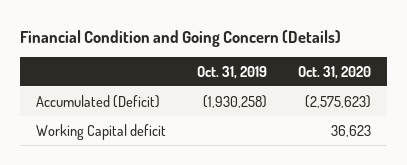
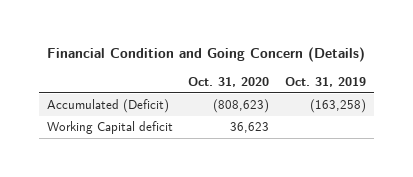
[203,94,268,108] (1,930,258) -> [309,99,366,114] (163,258)
[305,94,372,108] (2,575,623) -> [213,99,270,114] (808,623)

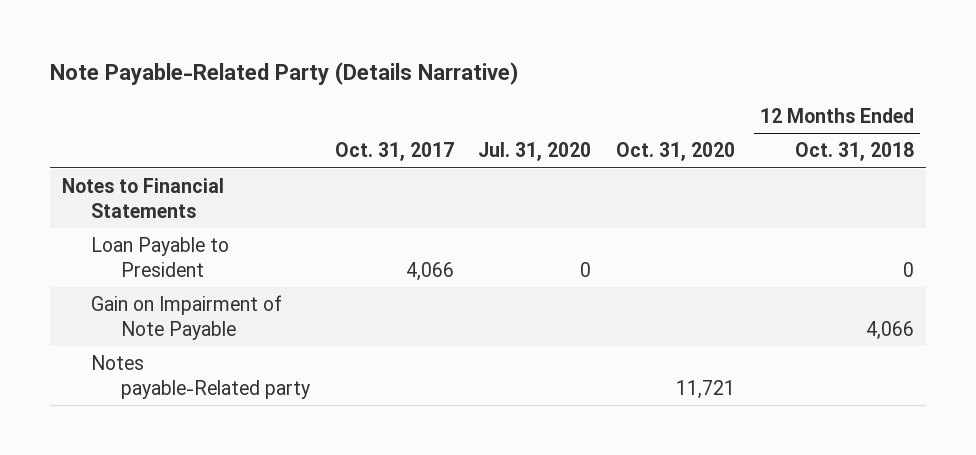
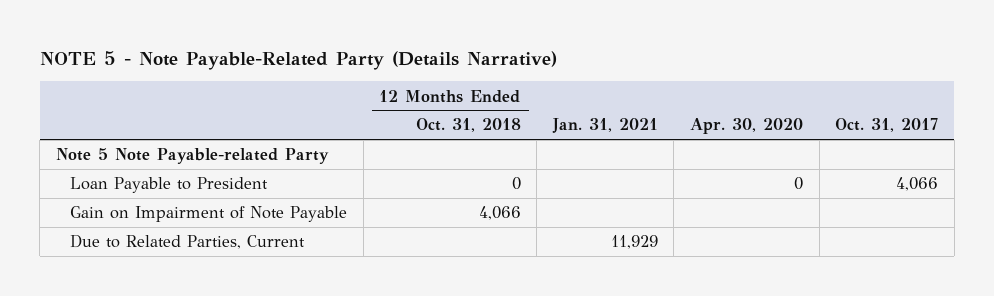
[49,61,519,85] Note Payable-Related Party (Details Narrative) -> [39,51,557,71] NOTE 5 - Note Payable-Related Party (Details Narrative)
[478,142,592,162] Jul. 31, 2020 -> none
[616,142,736,162] Oct. 31, 2020 -> none
none -> [551,118,658,134] Jan. 31, 2021
none -> [690,118,804,135] Apr. 30, 2020
[62,178,225,218] Notes to Financial Statements -> none
none -> [55,148,329,165] Note 5 Note Payable-related Party
[91,355,310,399] Notes payable-Related party -> [70,234,306,250] Due to Related Parties, Current

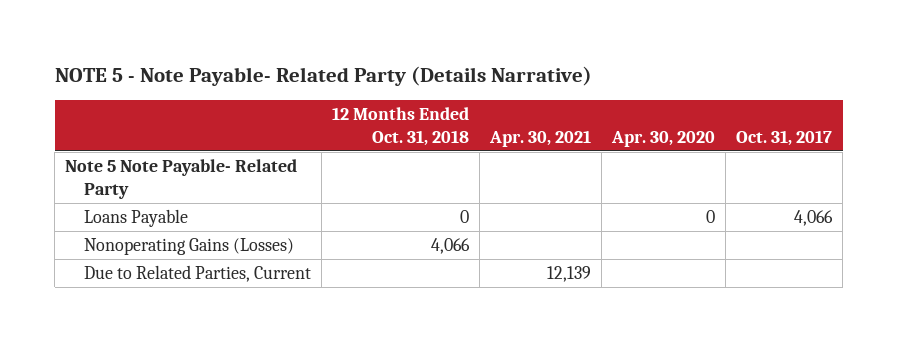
[39,51,557,71] NOTE 5 - Note Payable-Related Party (Details Narrative) -> [54,66,592,87] NOTE 5 - Note Payable- Related Party (Details Narrative)
[551,118,658,134] Jan. 31, 2021 -> none
none -> [489,129,592,147] Apr. 30, 2021
[55,148,329,165] Note 5 Note Payable-related Party -> [65,158,298,199] Note 5 Note Payable- Related Party
[70,177,269,194] Loan Payable to President -> [84,208,189,227] Loans Payable
[70,206,348,223] Gain on Impairment of Note Payable -> [84,237,295,255] Nonoperating Gains (Losses)

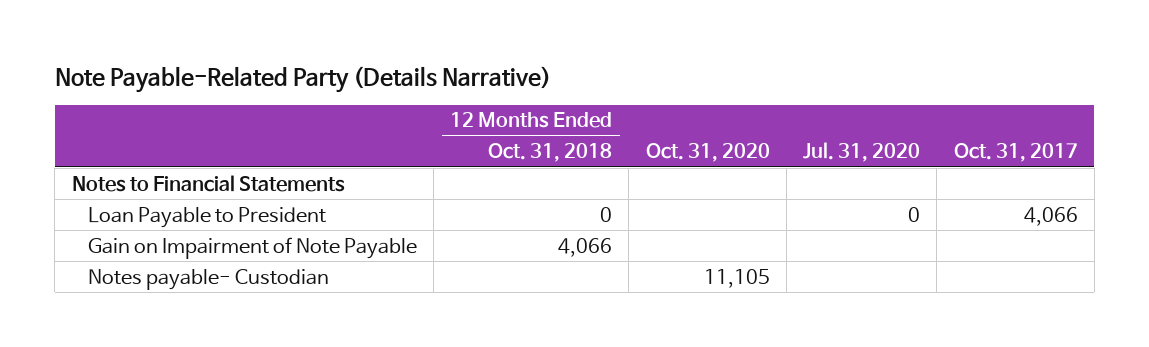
[54,66,592,87] NOTE 5 - Note Payable- Related Party (Details Narrative) -> [54,66,551,94] Note Payable-Related Party (Details Narrative)
[489,129,592,147] Apr. 30, 2021 -> none
[611,130,716,147] Apr. 30, 2020 -> none
none -> [645,143,770,163] Oct. 31, 2020
none -> [803,142,921,163] Jul. 31, 2020
[65,158,298,199] Note 5 Note Payable- Related Party -> none
[84,264,312,282] Due to Related Parties, Current -> none
none -> [71,174,345,192] Notes to Financial Statements
[84,208,189,227] Loans Payable -> [87,206,326,228] Loan Payable to President
[84,237,295,255] Nonoperating Gains (Losses) -> [87,236,417,259] Gain on Impairment of Note Payable
none -> [87,268,329,290] Notes payable- Custodian

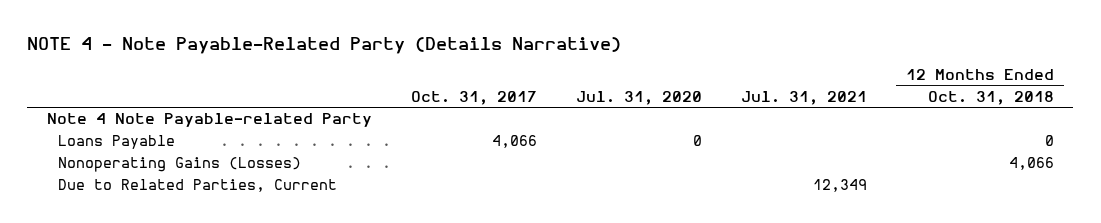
[54,66,551,94] Note Payable-Related Party (Details Narrative) -> [27,36,622,54] NOTE 4 - Note Payable-Related Party (Details Narrative)
[645,143,770,163] Oct. 31, 2020 -> none
none -> [740,91,867,106] Jul. 31, 2021
[71,174,345,192] Notes to Financial Statements -> none
[87,268,329,290] Notes payable- Custodian -> none
none -> [46,113,372,128] Note 4 Note Payable-related Party
[87,206,326,228] Loan Payable to President -> [58,135,176,150] Loans Payable
[87,236,417,259] Gain on Impairment of Note Payable -> [58,157,302,173] Nonoperating Gains (Losses)
none -> [58,179,338,193] Due to Related Parties, Current

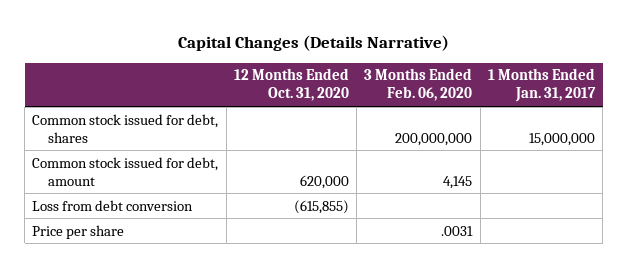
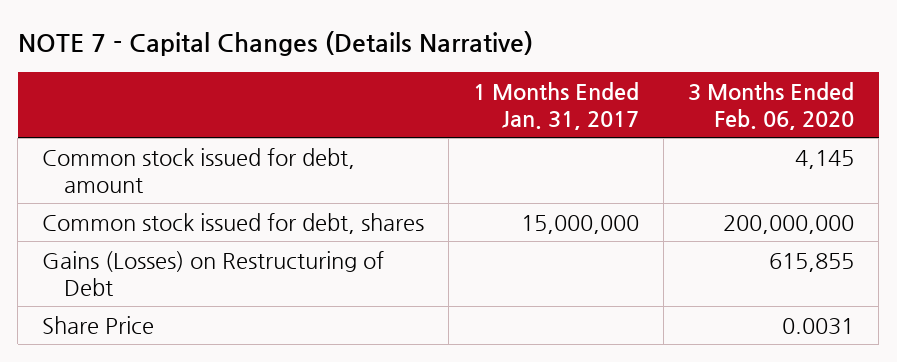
[177,34,449,51] Capital Changes (Details Narrative) -> [17,30,533,56] NOTE 7 - Capital Changes (Details Narrative)
[233,68,349,102] 12 Months Ended Oct. 31, 2020 -> none
[32,199,194,211] Loss from debt conversion -> none
[32,113,219,143] Common stock issued for debt, shares -> [42,212,425,234] Common stock issued for debt, shares
none -> [42,250,385,296] Gains (Losses) on Restructuring of Debt
[32,224,125,239] Price per share -> [42,315,155,334] Share Price
[441,225,474,236] .0031 -> [782,317,855,335] 0.0031

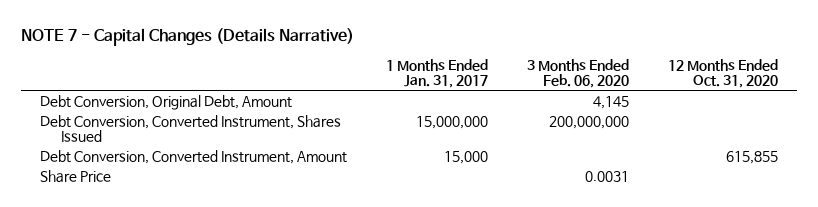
none -> [667,58,778,89] 12 Months Ended Oct. 31, 2020
[42,250,385,296] Gains (Losses) on Restructuring of Debt -> none
[42,147,356,193] Common stock issued for debt, amount -> [39,94,292,110] Debt Conversion, Original Debt, Amount
[42,212,425,234] Common stock issued for debt, shares -> [39,114,341,143] Debt Conversion, Converted Instrument, Shares Issued
none -> [39,149,347,164] Debt Conversion, Converted Instrument, Amount

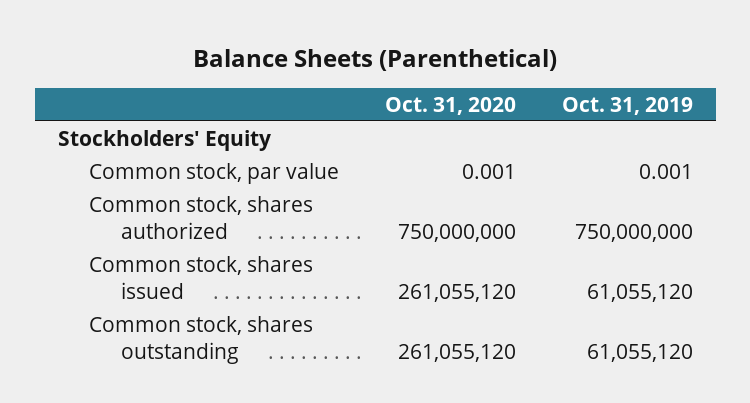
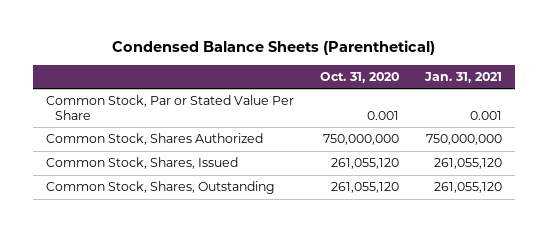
[193,49,558,72] Balance Sheets (Parenthetical) -> [111,40,435,56] Condensed Balance Sheets (Parenthetical)
[561,96,693,115] Oct. 31, 2019 -> none
none -> [423,71,502,83] Jan. 31, 2021
[57,129,271,151] Stockholders' Equity -> none
[89,162,340,184] Common stock, par value -> [45,95,294,120] Common Stock, Par or Stated Value Per Share
[89,195,314,239] Common stock, shares authorized -> [45,133,263,146] Common Stock, Shares Authorized
[89,255,314,299] Common stock, shares issued -> [45,157,238,170] Common Stock, Shares, Issued
[89,315,314,364] Common stock, shares outstanding -> [45,181,275,195] Common Stock, Shares, Outstanding

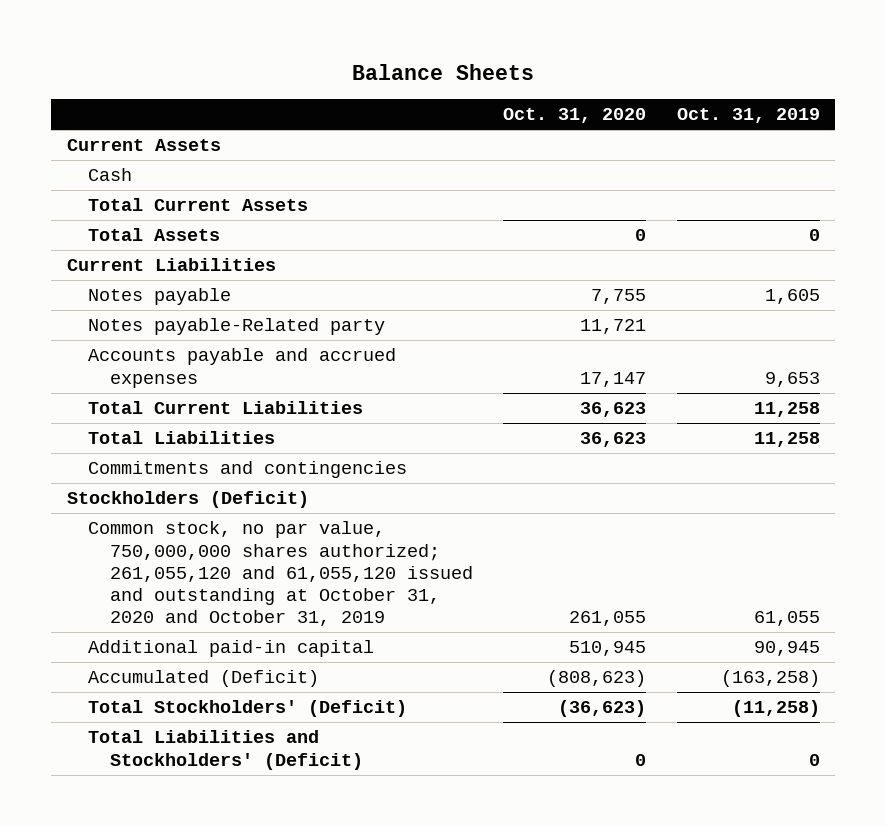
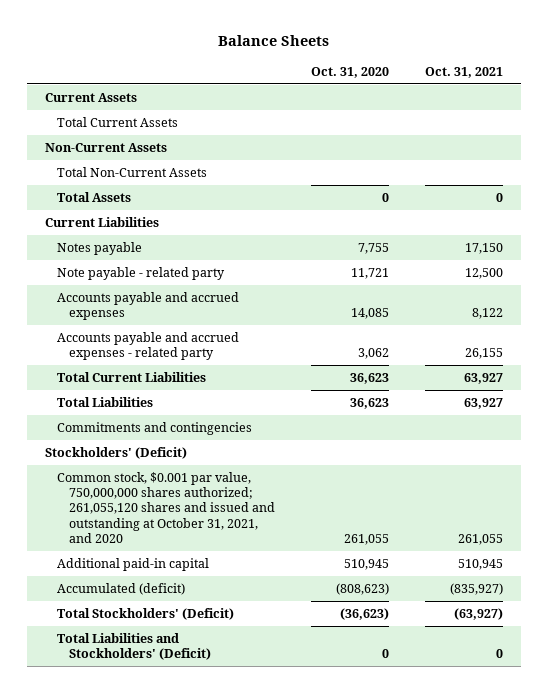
[676,108,820,124] Oct. 31, 2019 -> none
none -> [425,66,504,78] Oct. 31, 2021
[88,168,133,182] Cash -> none
none -> [44,142,167,152] Non-Current Assets
none -> [56,166,207,177] Total Non-Current Assets
[88,318,386,336] Notes payable-Related party -> [56,266,225,280] Note payable - related party
[580,371,647,387] 17,147 -> [351,308,390,320] 14,085
none -> [56,331,239,361] Accounts payable and accrued expenses - related party
[66,491,309,509] Stockholders (Deficit) -> [44,446,187,459] Stockholders' (Deficit)
[88,521,474,627] Common stock, no par value, 750,000,000 shares authorized; 261,055,120 and 61,055,120 issued and outstanding at October 31, 2020 and October 31, 2019 -> [56,471,276,543] Common stock, $0.001 par value, 750,000,000 shares authorized; 261,055,120 shares and issued and outstanding at October 31, 2021, and 2020
[88,670,320,688] Accumulated (Deficit) -> [56,582,185,595] Accumulated (deficit)

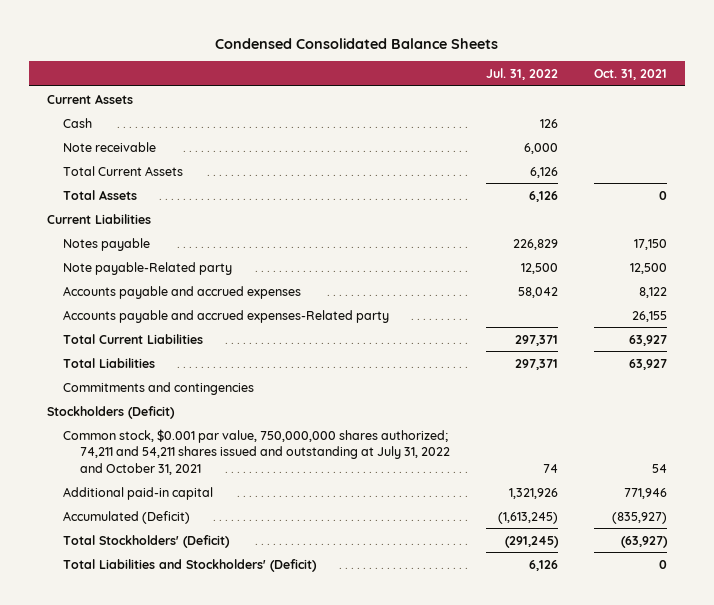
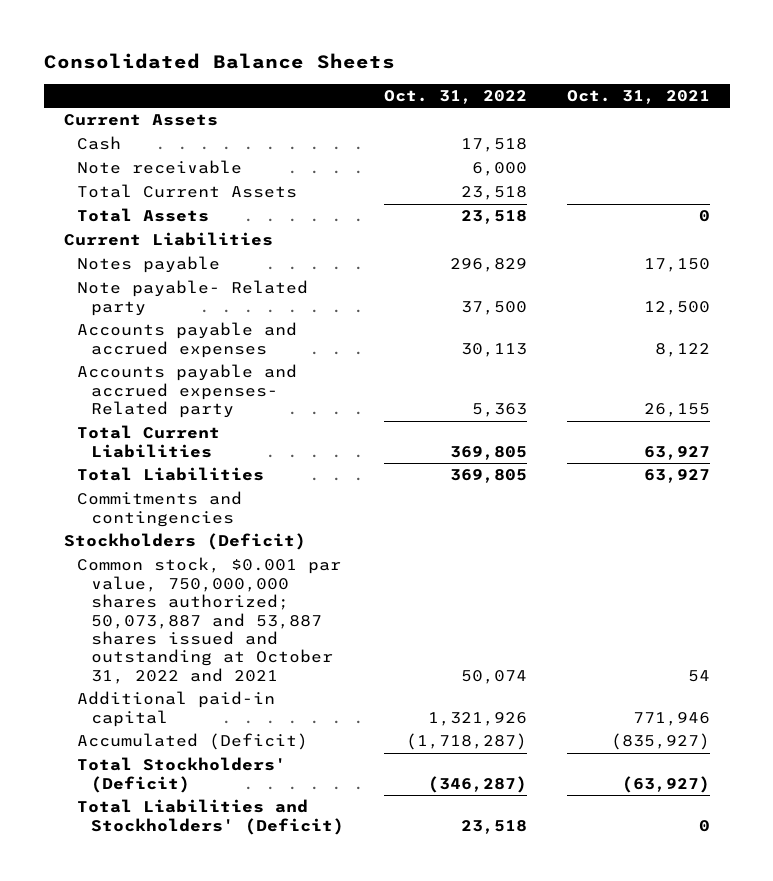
[215,37,499,49] Condensed Consolidated Balance Sheets -> [43,53,395,70] Consolidated Balance Sheets
[486,67,559,80] Jul. 31, 2022 -> none
none -> [383,90,527,105] Oct. 31, 2022
[63,261,233,275] Note payable-Related party -> [77,280,309,316] Note payable- Related party
[63,309,390,323] Accounts payable and accrued expenses-Related party -> [77,364,298,419] Accounts payable and accrued expenses- Related party
[63,428,451,475] Common stock, $0.001 par value, 750,000,000 shares authorized; 74,211 and 54,211 shares issued and outstanding at July 31, 2022 and October 31, 2021 -> [77,557,342,684] Common stock, $0.001 par value, 750,000,000 shares authorized; 50,073,887 and 53,887 shares issued and outstanding at October 31, 2022 and 2021

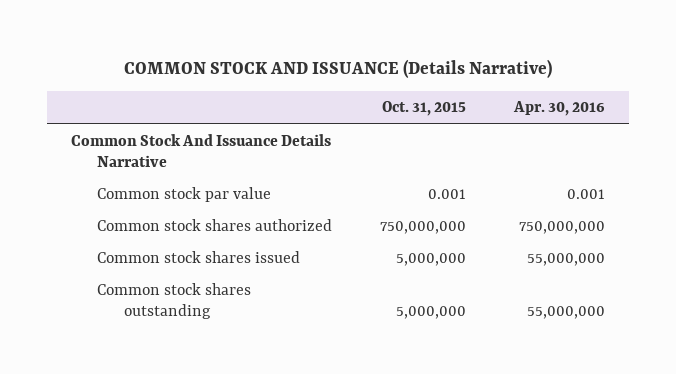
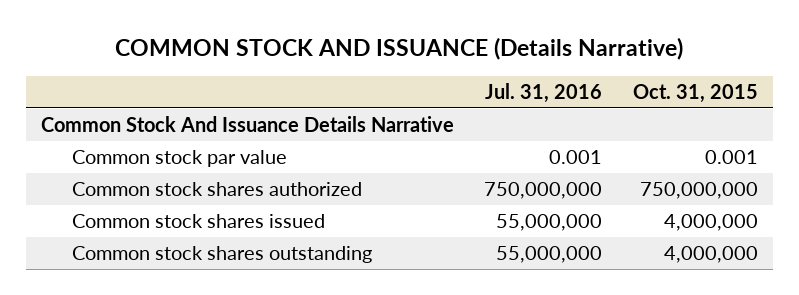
[512,101,605,117] Apr. 30, 2016 -> none
none -> [485,82,603,103] Jul. 31, 2016
[396,253,467,267] 5,000,000 -> [663,214,758,232] 4,000,000
[396,305,467,319] 5,000,000 -> [663,246,758,264] 4,000,000

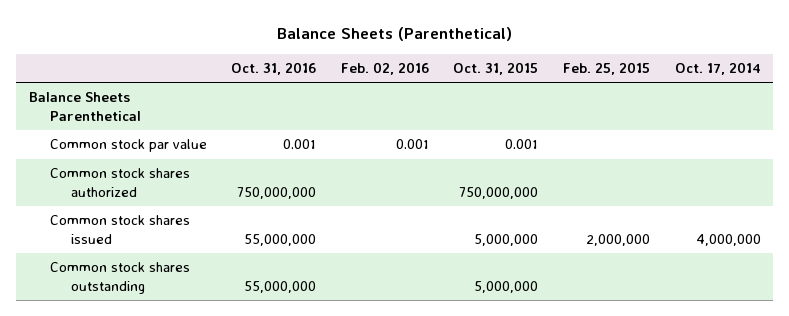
[115,37,684,61] COMMON STOCK AND ISSUANCE (Details Narrative) -> [276,27,512,42] Balance Sheets (Parenthetical)
[485,82,603,103] Jul. 31, 2016 -> none
none -> [231,61,317,75] Oct. 31, 2016
none -> [340,61,429,75] Feb. 02, 2016
none -> [562,61,650,75] Feb. 25, 2015
none -> [674,61,761,75] Oct. 17, 2014
[41,116,455,133] Common Stock And Issuance Details Narrative -> none
none -> [28,92,141,121] Balance Sheets Parenthetical
[663,214,758,232] 4,000,000 -> [474,233,539,246] 5,000,000
[663,246,758,264] 4,000,000 -> [474,280,539,293] 5,000,000

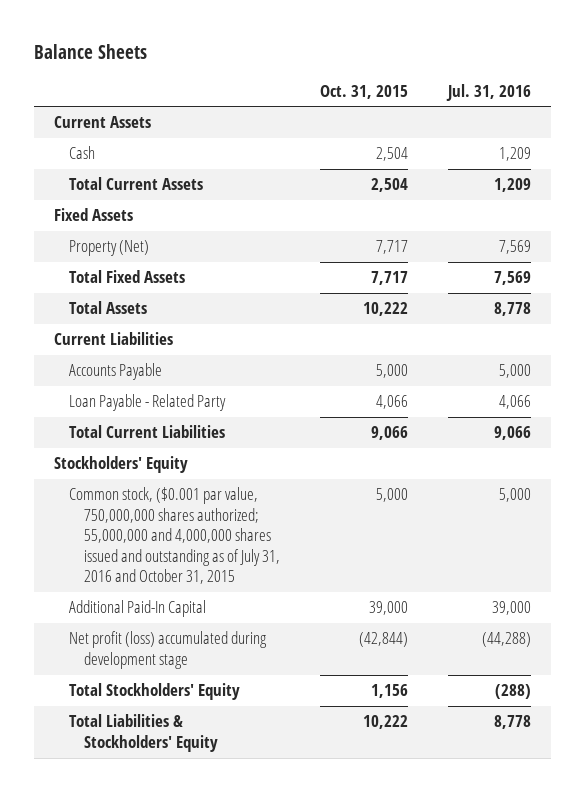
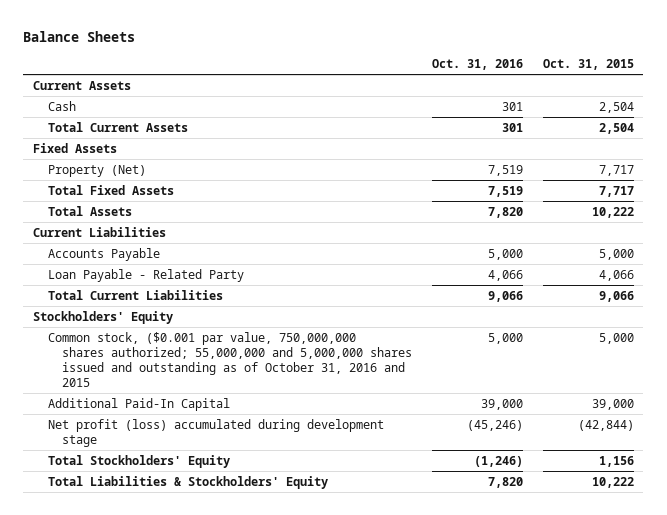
[445,83,531,101] Jul. 31, 2016 -> none
none -> [431,59,523,71] Oct. 31, 2016
[68,487,280,585] Common stock, ($0.001 par value, 750,000,000 shares authorized; 55,000,000 and 4,000,000 shares issued and outstanding as of July 31, 2016 and October 31, 2015 -> [47,331,413,388] Common stock, ($0.001 par value, 750,000,000 shares authorized; 55,000,000 and 5,000,000 shares issued and outstanding as of October 31, 2016 and 2015

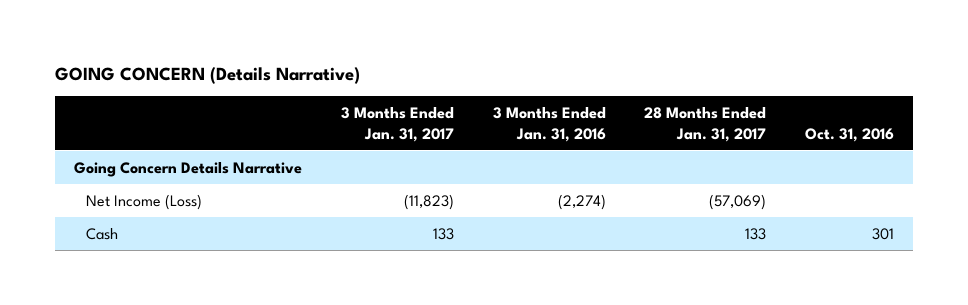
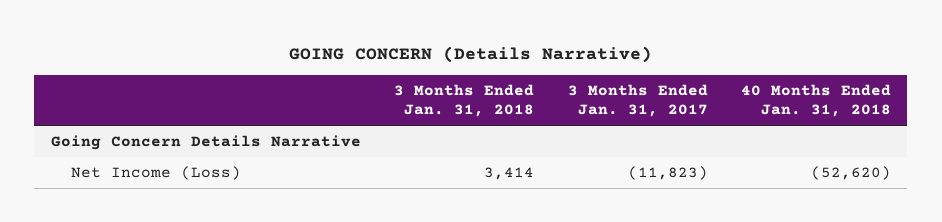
[492,107,606,142] 3 Months Ended Jan. 31, 2016 -> none
[644,107,767,142] 28 Months Ended Jan. 31, 2017 -> none
[805,127,895,142] Oct. 31, 2016 -> none
none -> [394,83,535,118] 3 Months Ended Jan. 31, 2018
none -> [740,83,891,118] 40 Months Ended Jan. 31, 2018
[86,228,119,241] Cash -> none

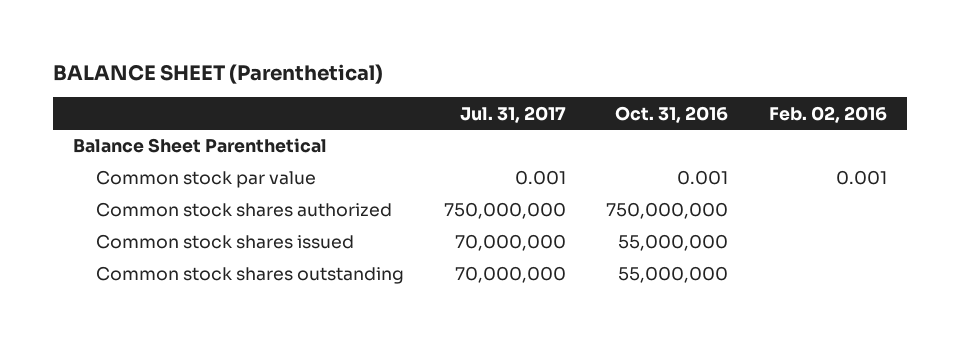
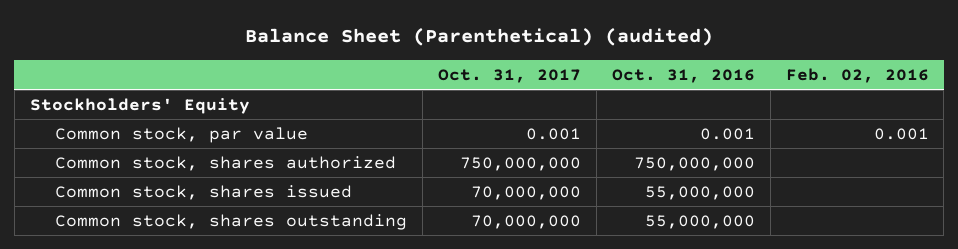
[53,64,384,85] BALANCE SHEET (Parenthetical) -> [245,28,714,47] Balance Sheet (Parenthetical) (audited)
[460,105,567,123] Jul. 31, 2017 -> none
none -> [438,69,582,84] Oct. 31, 2017
[73,138,328,154] Balance Sheet Parenthetical -> none
none -> [29,97,250,114] Stockholders' Equity
[95,170,316,189] Common stock par value -> [55,126,309,143] Common stock, par value
[95,202,392,218] Common stock shares authorized -> [55,155,397,171] Common stock, shares authorized
[95,234,354,250] Common stock shares issued -> [55,184,353,200] Common stock, shares issued
[95,266,404,285] Common stock shares outstanding -> [55,213,408,230] Common stock, shares outstanding

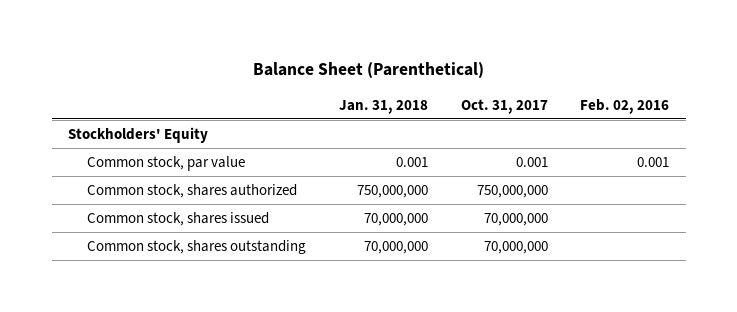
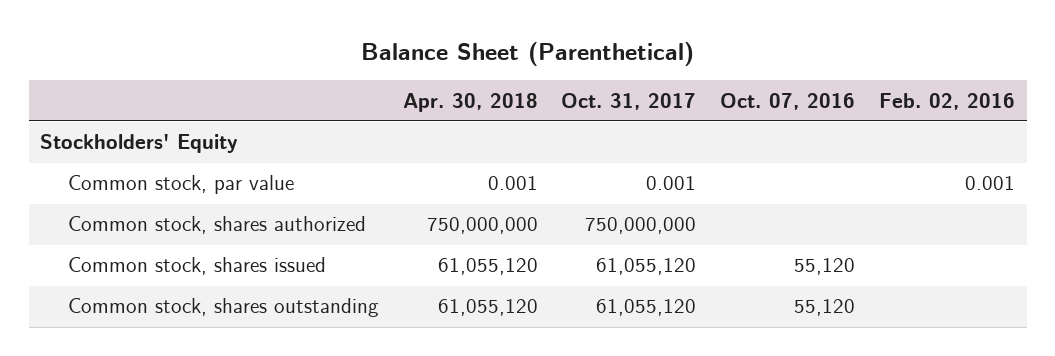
[338,99,428,114] Jan. 31, 2018 -> none
none -> [402,92,538,112] Apr. 30, 2018
none -> [720,92,856,110] Oct. 07, 2016
[483,213,548,227] 70,000,000 -> [596,258,697,276] 61,055,120
[483,241,548,255] 70,000,000 -> [596,299,697,317] 61,055,120

